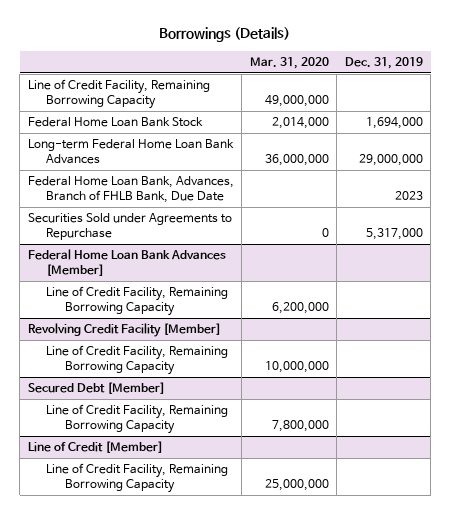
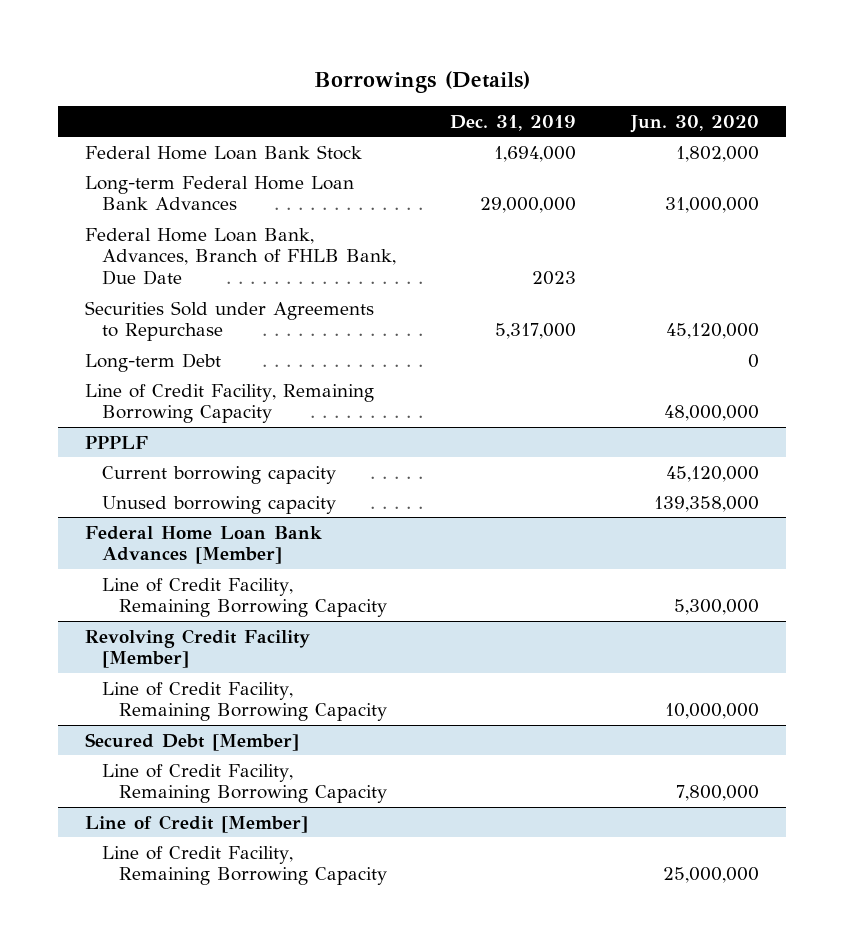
[249,56,329,69] Mar. 31, 2020 -> none
none -> [629,114,759,133] Jun. 30, 2020
none -> [85,352,222,372] Long-term Debt
[27,79,210,110] Line of Credit Facility, Remaining Borrowing Capacity -> [85,383,375,424] Line of Credit Facility, Remaining Borrowing Capacity
none -> [85,435,149,449] PPPLF
none -> [102,465,337,484] Current borrowing capacity
none -> [102,495,337,514] Unused borrowing capacity

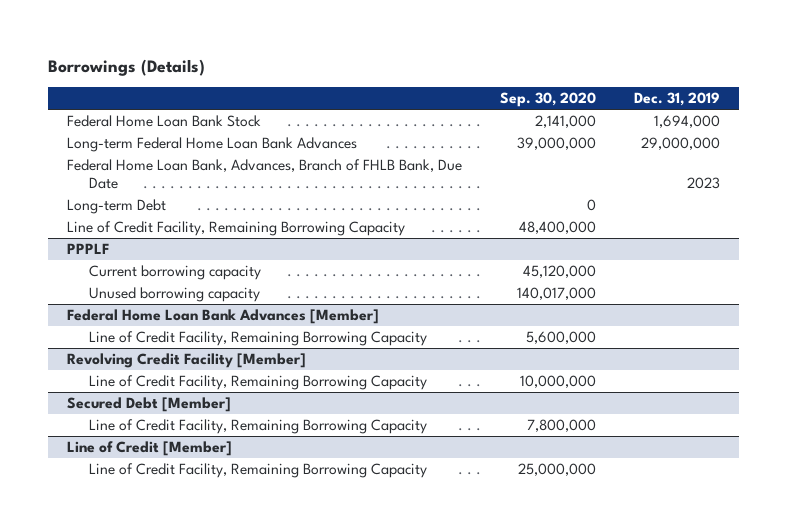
[629,114,759,133] Jun. 30, 2020 -> none
none -> [499,92,596,108] Sep. 30, 2020
[85,300,375,342] Securities Sold under Agreements to Repurchase -> none

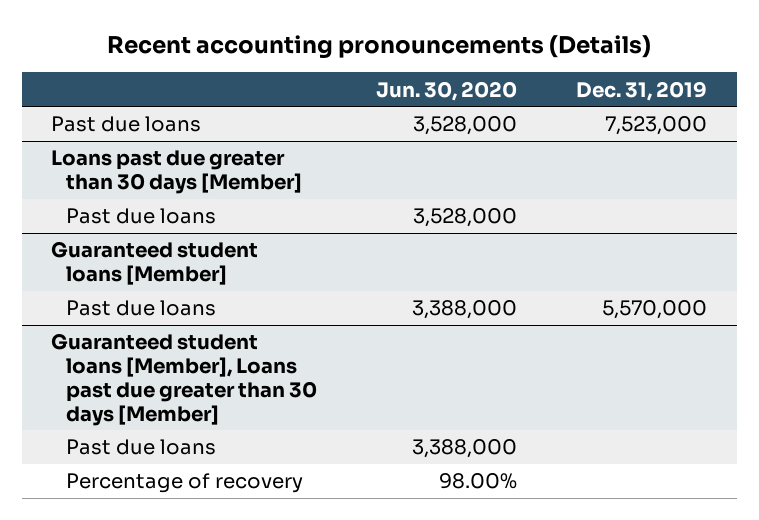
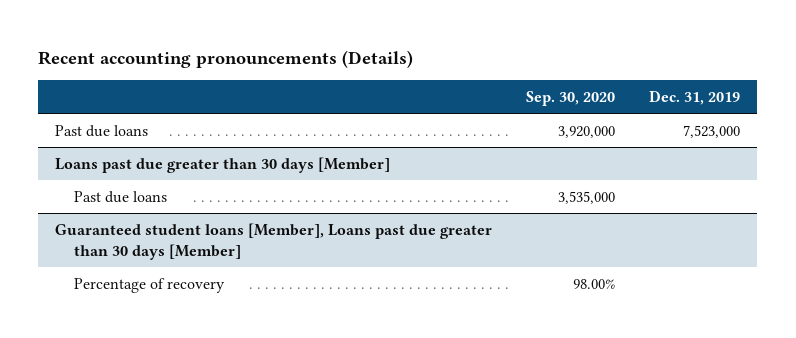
[376,80,518,101] Jun. 30, 2020 -> none
none -> [526,90,616,106] Sep. 30, 2020
[51,241,259,286] Guaranteed student loans [Member] -> none
[65,300,216,317] Past due loans -> none
[65,439,216,456] Past due loans -> none

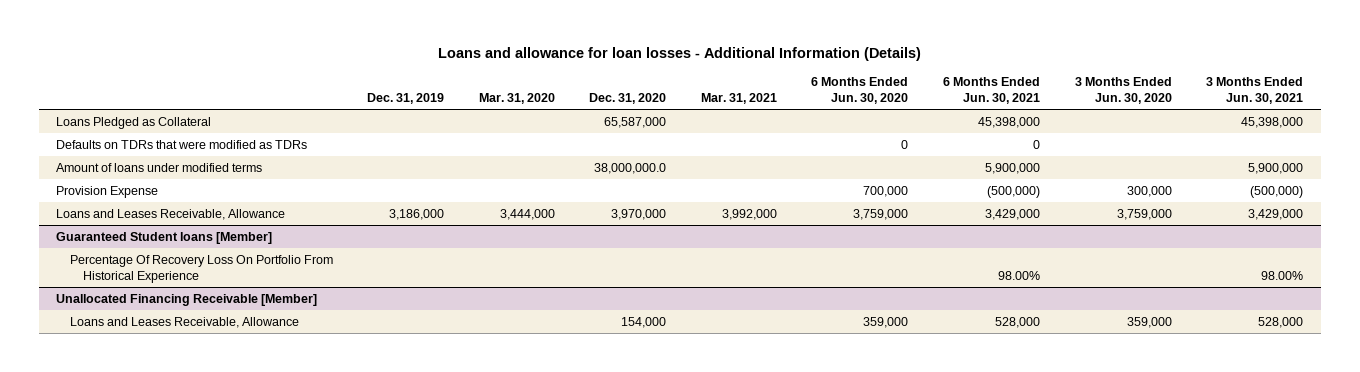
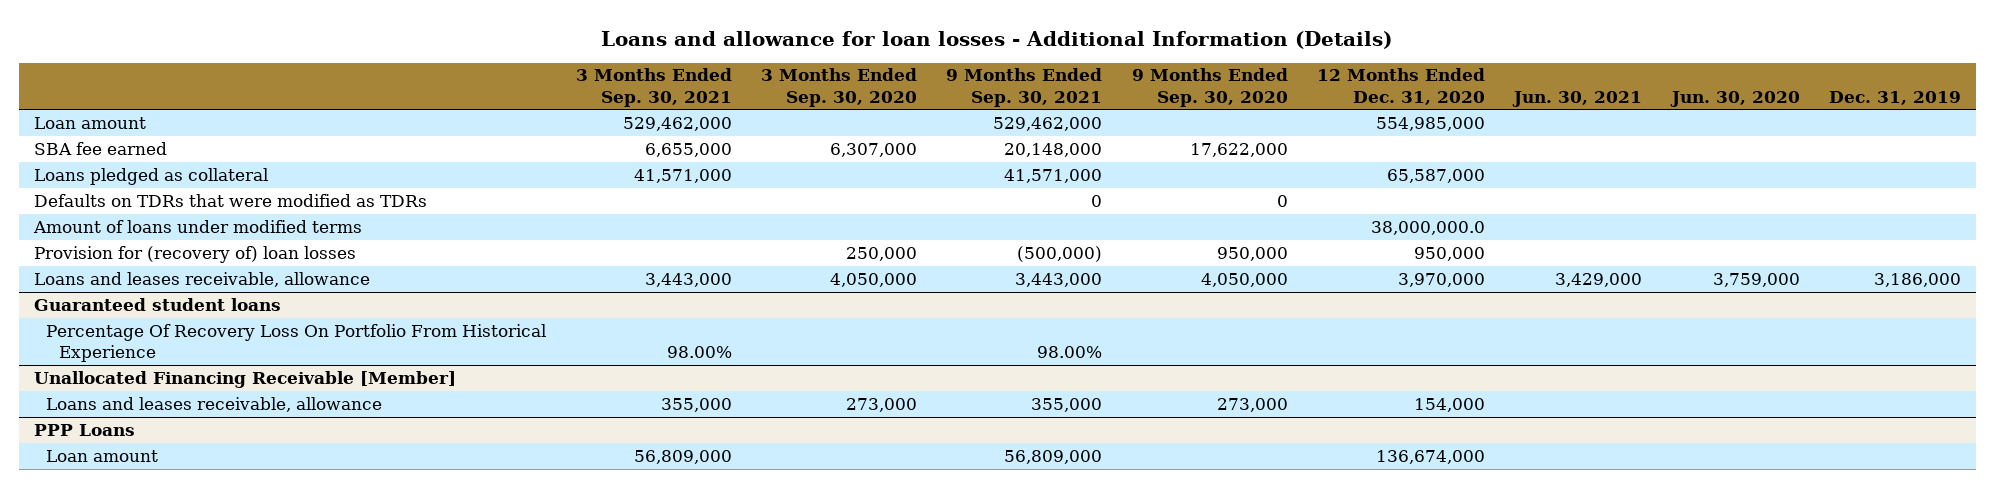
[478,93,555,105] Mar. 31, 2020 -> none
[589,93,667,105] Dec. 31, 2020 -> none
[700,93,777,105] Mar. 31, 2021 -> none
[811,77,909,105] 6 Months Ended Jun. 30, 2020 -> none
[943,77,1041,105] 6 Months Ended Jun. 30, 2021 -> none
[1074,77,1172,105] 3 Months Ended Jun. 30, 2020 -> none
[1206,77,1304,105] 3 Months Ended Jun. 30, 2021 -> none
none -> [575,68,732,107] 3 Months Ended Sep. 30, 2021
none -> [761,68,918,107] 3 Months Ended Sep. 30, 2020
none -> [946,68,1103,107] 9 Months Ended Sep. 30, 2021
none -> [1131,68,1288,107] 9 Months Ended Sep. 30, 2020
none -> [1317,68,1486,105] 12 Months Ended Dec. 31, 2020
none -> [1512,90,1643,107] Jun. 30, 2021
none -> [1669,90,1800,107] Jun. 30, 2020
none -> [33,116,146,129] Loan amount
none -> [33,141,167,155] SBA fee earned
[56,116,212,129] Loans Pledged as Collateral -> [33,167,268,185] Loans pledged as collateral
[56,185,159,198] Provision Expense -> none
none -> [33,245,356,263] Provision for (recovery of) loan losses
[56,208,286,220] Loans and Leases Receivable, Allowance -> [33,271,370,287] Loans and leases receivable, allowance
[56,231,273,244] Guaranteed Student loans [Member] -> [33,297,281,311] Guaranteed student loans
[69,316,299,328] Loans and Leases Receivable, Allowance -> [46,396,383,412] Loans and leases receivable, allowance
none -> [33,423,135,436] PPP Loans
none -> [46,449,159,462] Loan amount

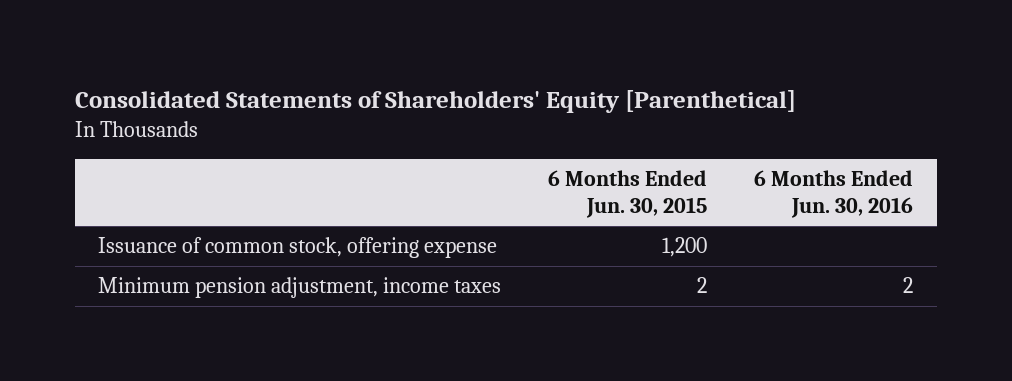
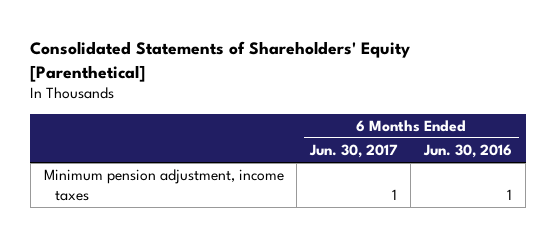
[548,170,708,218] 6 Months Ended Jun. 30, 2015 -> none
none -> [309,144,399,159] Jun. 30, 2017
[98,237,498,259] Issuance of common stock, offering expense -> none
[903,277,914,294] 2 -> [507,188,513,200] 1

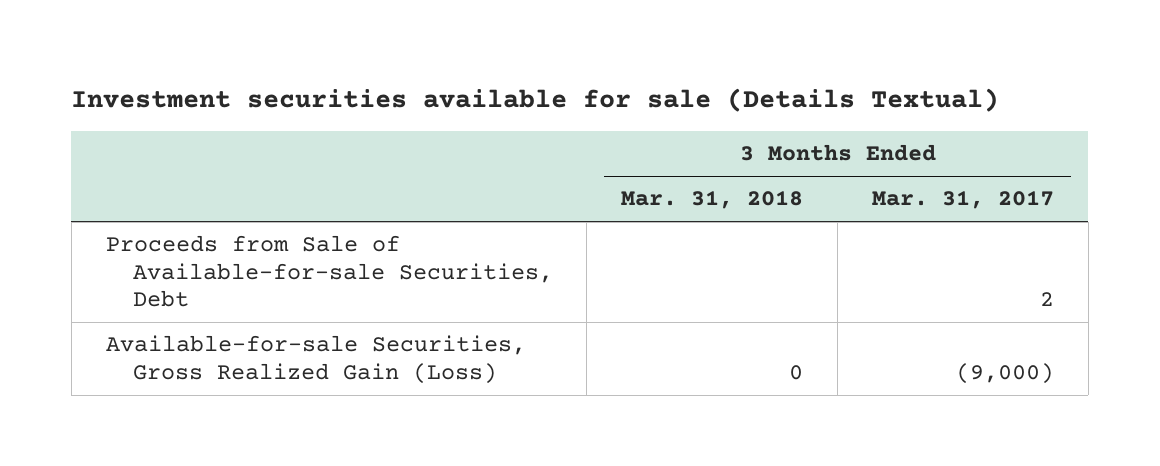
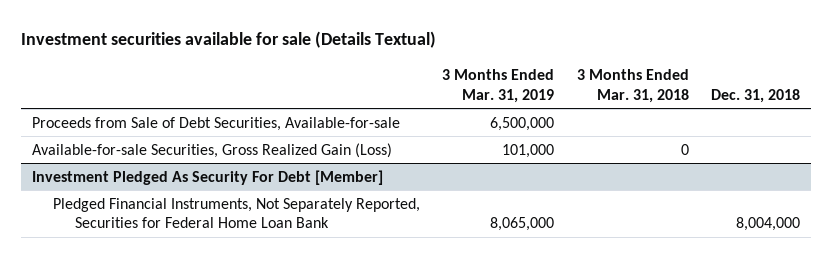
[871,190,1054,210] Mar. 31, 2017 -> none
none -> [442,68,555,103] 3 Months Ended Mar. 31, 2019
none -> [710,88,800,103] Dec. 31, 2018
[105,235,553,308] Proceeds from Sale of Available-for-sale Securities, Debt -> [31,116,400,131] Proceeds from Sale of Debt Securities, Available-for-sale
none -> [31,169,383,185] Investment Pledged As Security For Debt [Member]
none -> [53,197,421,229] Pledged Financial Instruments, Not Separately Reported, Securities for Federal Home Loan Bank

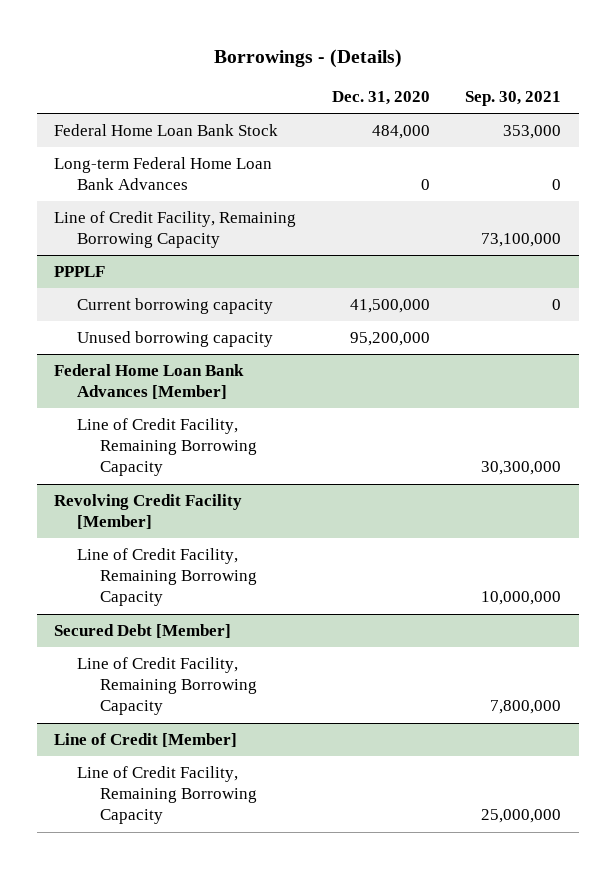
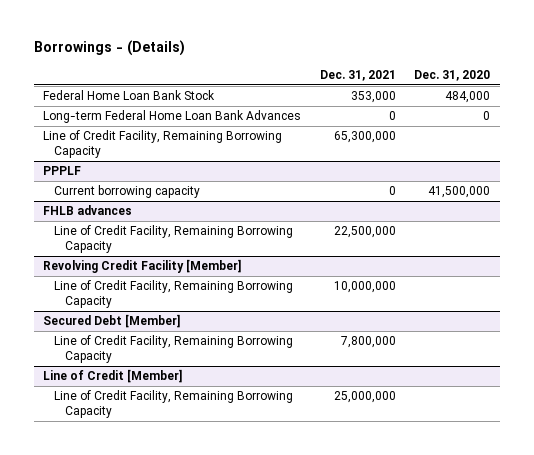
[465,91,562,107] Sep. 30, 2021 -> none
none -> [319,69,396,81] Dec. 31, 2021
[77,331,274,348] Unused borrowing capacity -> none
[54,364,245,400] Federal Home Loan Bank Advances [Member] -> [43,205,133,216] FHLB advances

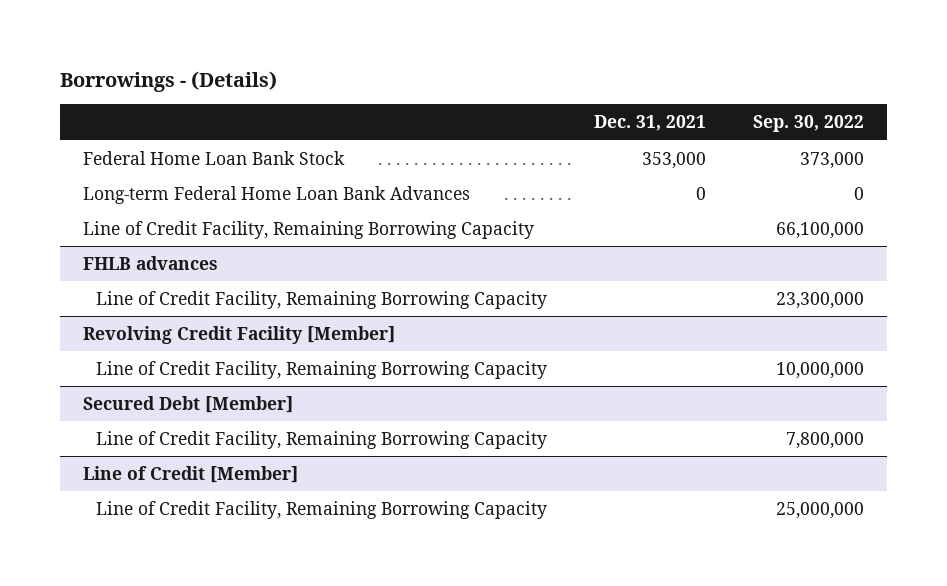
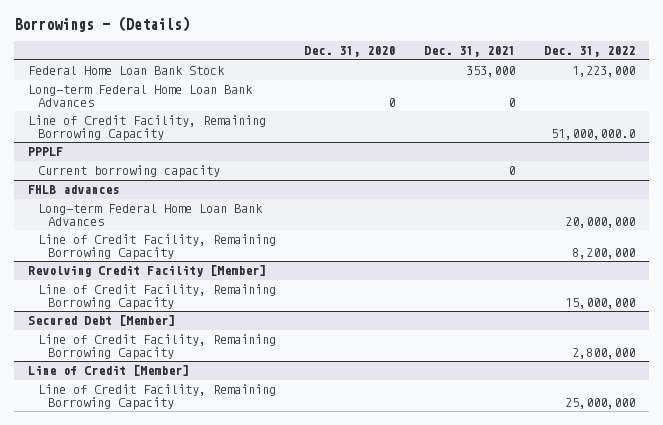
[752,115,864,133] Sep. 30, 2022 -> none
none -> [304,46,396,58] Dec. 31, 2020
none -> [543,46,635,58] Dec. 31, 2022
none -> [27,147,63,157] PPPLF
none -> [37,165,220,179] Current borrowing capacity
none -> [37,204,263,226] Long-term Federal Home Loan Bank Advances

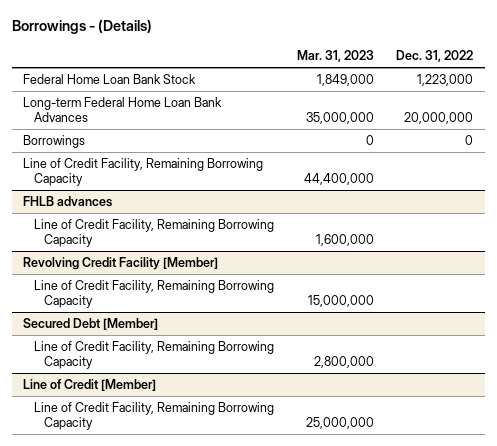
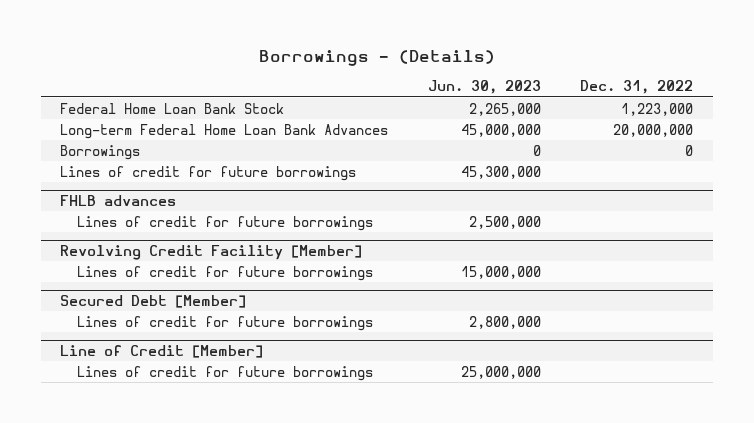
[296,50,374,63] Mar. 31, 2023 -> none
none -> [427,80,541,95] Jun. 30, 2023
[23,158,264,187] Line of Credit Facility, Remaining Borrowing Capacity -> [60,165,357,181] Lines of credit for future borrowings
[33,219,274,248] Line of Credit Facility, Remaining Borrowing Capacity -> [77,215,374,231] Lines of credit for future borrowings
[33,280,274,309] Line of Credit Facility, Remaining Borrowing Capacity -> [77,265,374,281] Lines of credit for future borrowings
[33,341,274,370] Line of Credit Facility, Remaining Borrowing Capacity -> [77,315,374,331] Lines of credit for future borrowings
[33,402,274,431] Line of Credit Facility, Remaining Borrowing Capacity -> [77,365,374,381] Lines of credit for future borrowings

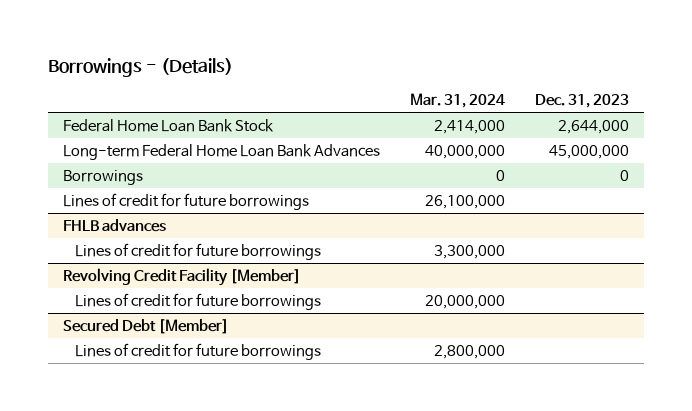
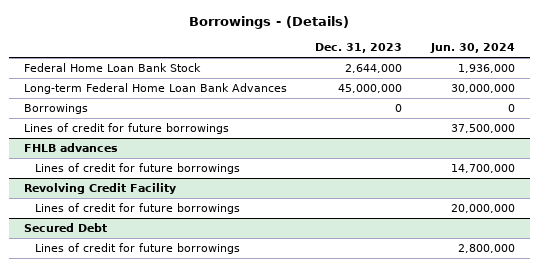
[410,92,506,108] Mar. 31, 2024 -> none
none -> [430,43,516,54] Jun. 30, 2024
[63,268,302,287] Revolving Credit Facility [Member] -> [23,182,176,194] Revolving Credit Facility
[63,319,230,335] Secured Debt [Member] -> [23,222,107,232] Secured Debt

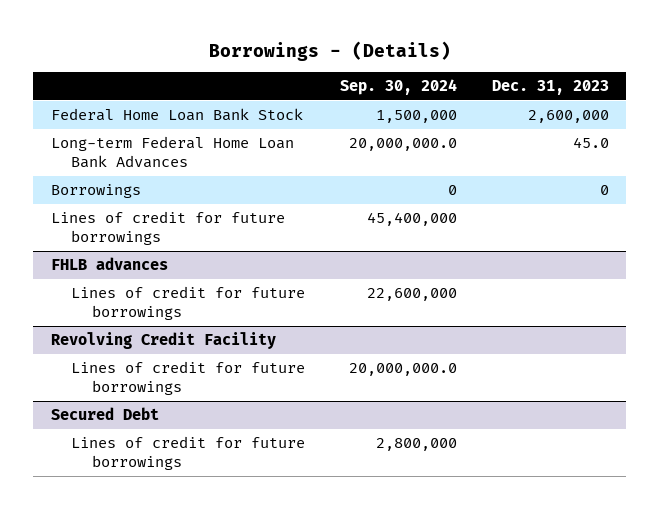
[430,43,516,54] Jun. 30, 2024 -> none
none -> [339,79,457,96] Sep. 30, 2024
[345,63,403,73] 2,644,000 -> [527,110,609,124] 2,600,000
[338,83,403,93] 45,000,000 -> [572,137,609,149] 45.0

